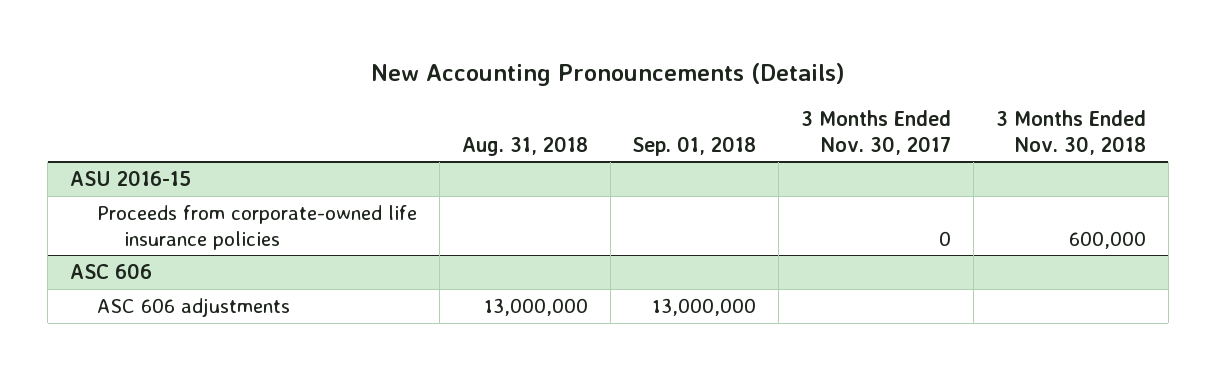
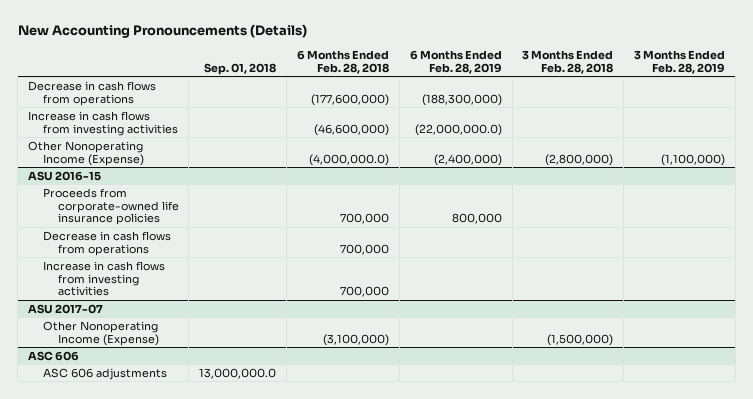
[461,135,588,156] Aug. 31, 2018 -> none
[801,109,952,155] 3 Months Ended Nov. 30, 2017 -> none
[995,109,1146,155] 3 Months Ended Nov. 30, 2018 -> none
none -> [297,49,390,74] 6 Months Ended Feb. 28, 2018
none -> [409,49,502,74] 6 Months Ended Feb. 28, 2019
none -> [522,49,614,74] 3 Months Ended Feb. 28, 2018
none -> [634,49,726,74] 3 Months Ended Feb. 28, 2019
none -> [27,80,156,106] Decrease in cash flows from operations
none -> [27,110,178,136] Increase in cash flows from investing activities
none -> [27,140,144,166] Other Nonoperating Income (Expense)
none -> [42,230,171,256] Decrease in cash flows from operations
none -> [42,260,165,297] Increase in cash flows from investing activities
none -> [27,303,103,314] ASU 2017-07
none -> [42,320,159,346] Other Nonoperating Income (Expense)
[652,298,757,317] 13,000,000 -> [199,367,277,379] 13,000,000.0

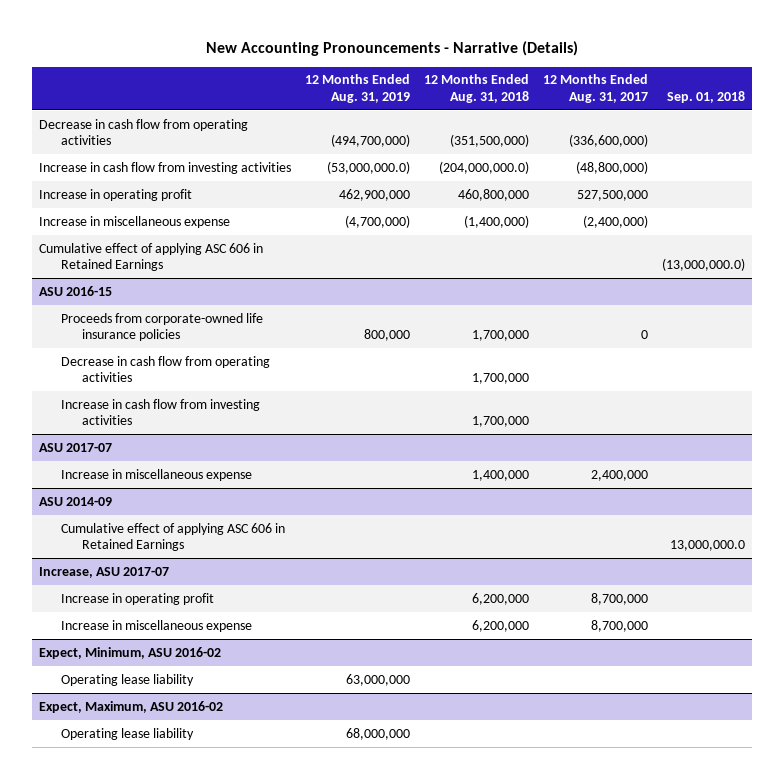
[17,23,307,38] New Accounting Pronouncements (Details) -> [206,41,579,57] New Accounting Pronouncements - Narrative (Details)
[297,49,390,74] 6 Months Ended Feb. 28, 2018 -> none
[409,49,502,74] 6 Months Ended Feb. 28, 2019 -> none
[522,49,614,74] 3 Months Ended Feb. 28, 2018 -> none
[634,49,726,74] 3 Months Ended Feb. 28, 2019 -> none
none -> [305,74,411,104] 12 Months Ended Aug. 31, 2019
none -> [424,74,530,104] 12 Months Ended Aug. 31, 2018
none -> [542,74,648,104] 12 Months Ended Aug. 31, 2017
[27,80,156,106] Decrease in cash flows from operations -> [39,118,249,146] Decrease in cash flow from operating activities
[27,110,178,136] Increase in cash flows from investing activities -> [39,161,292,174] Increase in cash flow from investing activities
none -> [39,188,193,201] Increase in operating profit
[27,140,144,166] Other Nonoperating Income (Expense) -> [39,215,231,228] Increase in miscellaneous expense
none -> [39,242,264,272] Cumulative effect of applying ASC 606 in Retained Earnings
[42,230,171,256] Decrease in cash flows from operations -> [60,355,270,383] Decrease in cash flow from operating activities
[42,260,165,297] Increase in cash flows from investing activities -> [60,398,260,426] Increase in cash flow from investing activities
[42,320,159,346] Other Nonoperating Income (Expense) -> [60,468,252,481] Increase in miscellaneous expense
[27,350,79,361] ASC 606 -> [39,496,113,506] ASU 2014-09
[42,367,167,380] ASC 606 adjustments -> [60,522,285,552] Cumulative effect of applying ASC 606 in Retained Earnings
none -> [39,566,170,578] Increase, ASU 2017-07
none -> [60,592,214,605] Increase in operating profit
none -> [60,619,252,632] Increase in miscellaneous expense
none -> [39,646,222,659] Expect, Minimum, ASU 2016-02
none -> [60,673,194,686] Operating lease liability
none -> [39,700,224,713] Expect, Maximum, ASU 2016-02
none -> [60,727,194,740] Operating lease liability

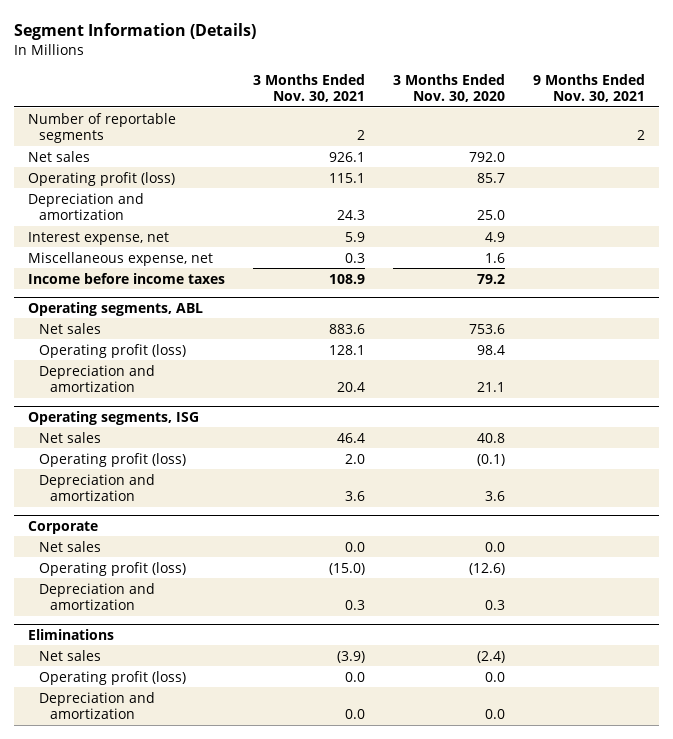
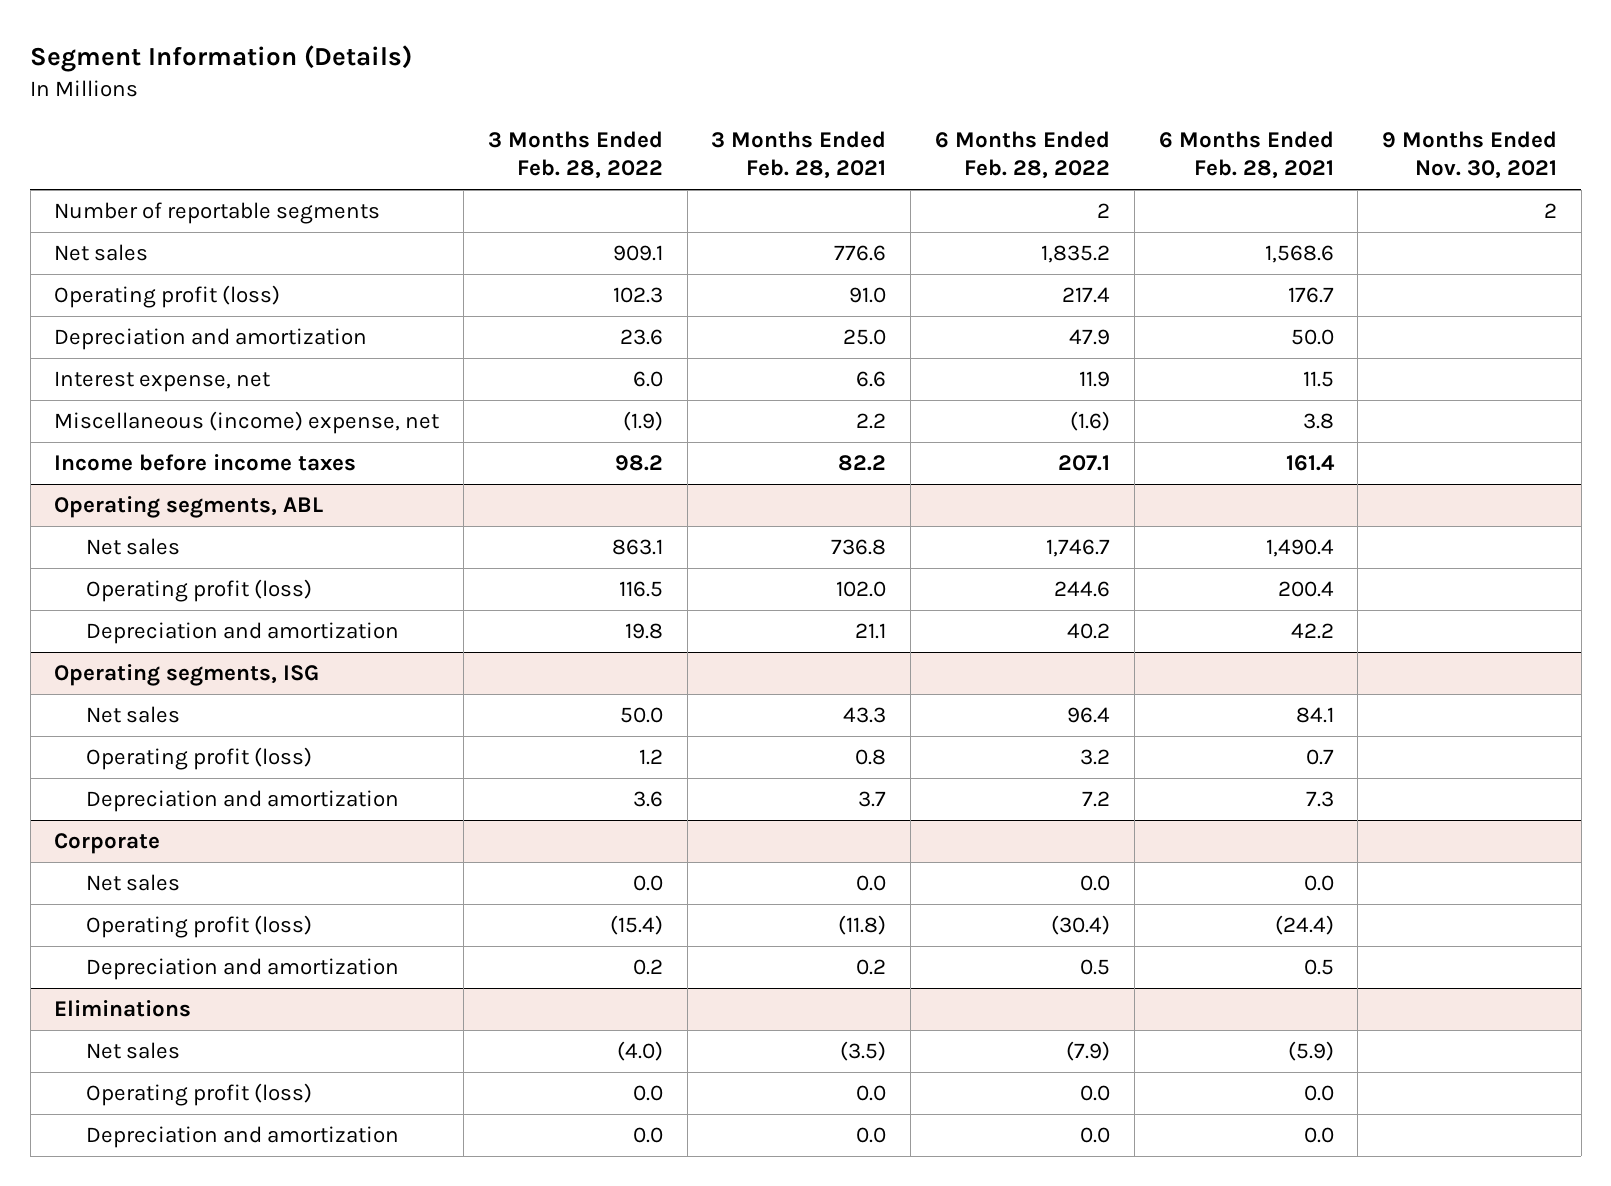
[253,73,366,103] 3 Months Ended Nov. 30, 2021 -> none
[393,73,506,103] 3 Months Ended Nov. 30, 2020 -> none
none -> [487,130,663,180] 3 Months Ended Feb. 28, 2022
none -> [711,130,887,180] 3 Months Ended Feb. 28, 2021
none -> [934,130,1110,180] 6 Months Ended Feb. 28, 2022
none -> [1158,130,1334,180] 6 Months Ended Feb. 28, 2021
[28,251,214,266] Miscellaneous expense, net -> [54,411,440,435] Miscellaneous (income) expense, net

